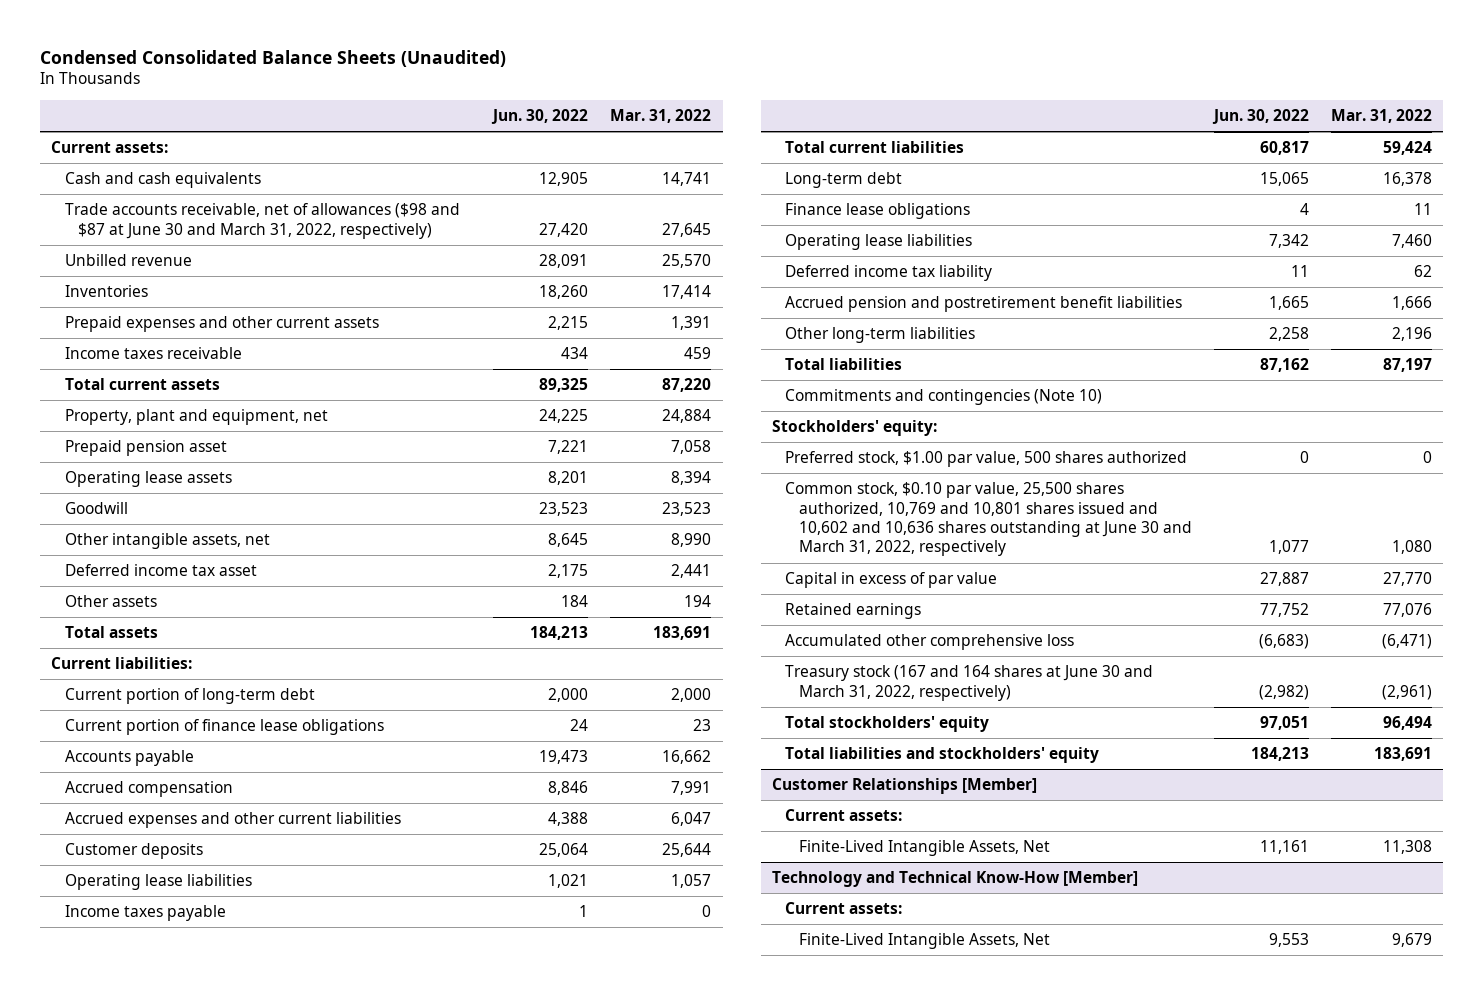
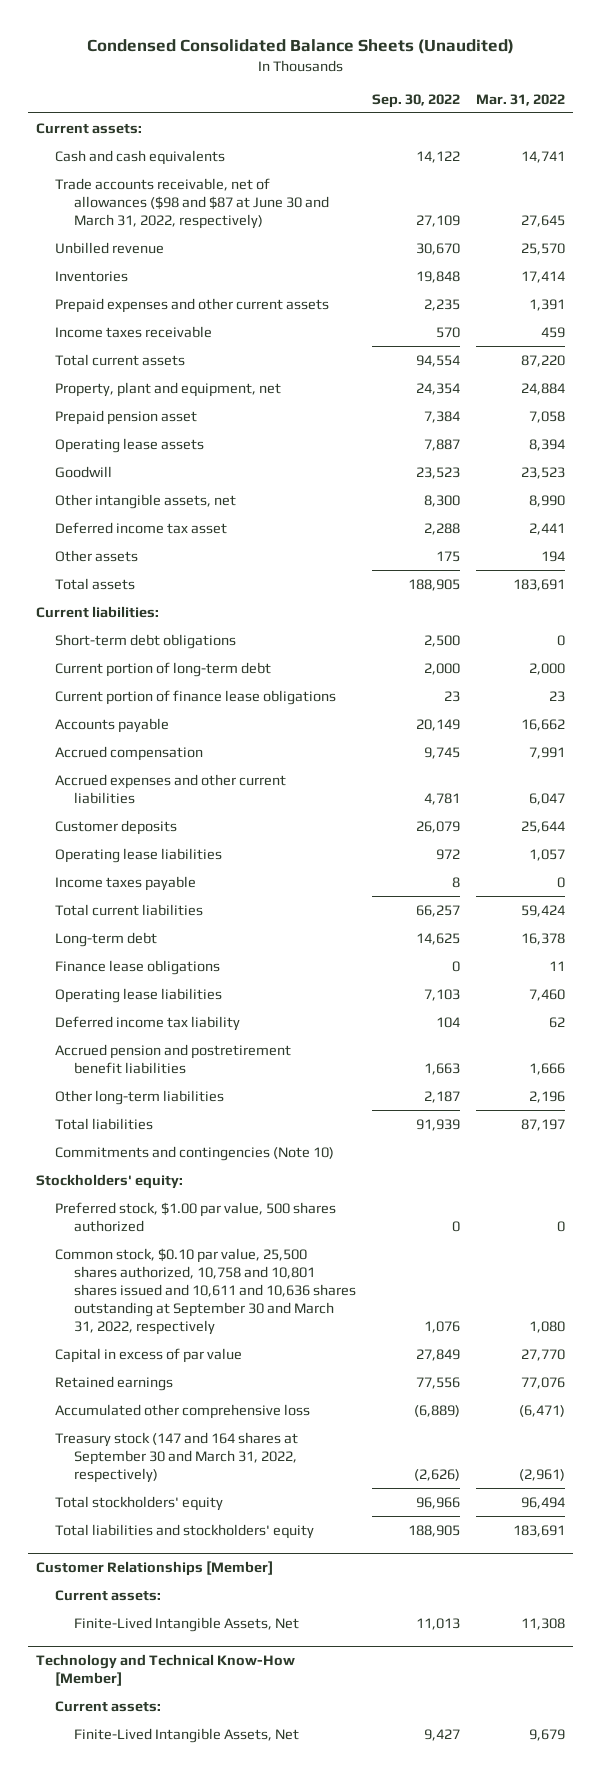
[491,108,589,124] Jun. 30, 2022 -> none
none -> [371,93,460,108] Sep. 30, 2022
none -> [54,633,236,649] Short-term debt obligations
[785,482,1192,557] Common stock, $0.10 par value, 25,500 shares authorized, 10,769 and 10,801 shares issued and 10,602 and 10,636 shares outstanding at June 30 and March 31, 2022, respectively -> [54,1247,356,1336] Common stock, $0.10 par value, 25,500 shares authorized, 10,758 and 10,801 shares issued and 10,611 and 10,636 shares outstanding at September 30 and March 31, 2022, respectively
[785,665,1154,701] Treasury stock (167 and 164 shares at June 30 and March 31, 2022, respectively) -> [54,1431,298,1483] Treasury stock (147 and 164 shares at September 30 and March 31, 2022, respectively)

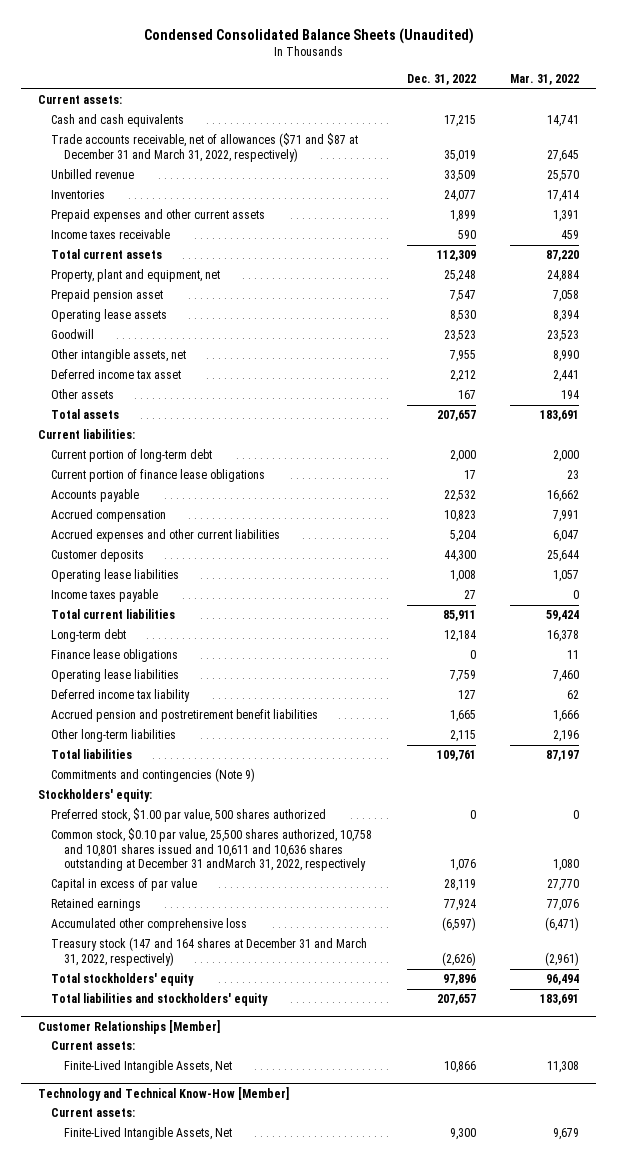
[371,93,460,108] Sep. 30, 2022 -> none
none -> [406,73,476,85] Dec. 31, 2022
[54,177,329,229] Trade accounts receivable, net of allowances ($98 and $87 at June 30 and March 31, 2022, respectively) -> [51,133,359,162] Trade accounts receivable, net of allowances ($71 and $87 at December 31 and March 31, 2022, respectively)
[54,633,236,649] Short-term debt obligations -> none
[54,1145,334,1161] Commitments and contingencies (Note 10) -> [51,768,256,783] Commitments and contingencies (Note 9)
[54,1247,356,1336] Common stock, $0.10 par value, 25,500 shares authorized, 10,758 and 10,801 shares issued and 10,611 and 10,636 shares outstanding at September 30 and March 31, 2022, respectively -> [51,828,373,871] Common stock, $0.10 par value, 25,500 shares authorized, 10,758 and 10,801 shares issued and 10,611 and 10,636 shares outstanding at December 31 andMarch 31, 2022, respectively
[54,1431,298,1483] Treasury stock (147 and 164 shares at September 30 and March 31, 2022, respectively) -> [51,937,368,966] Treasury stock (147 and 164 shares at December 31 and March 31, 2022, respectively)

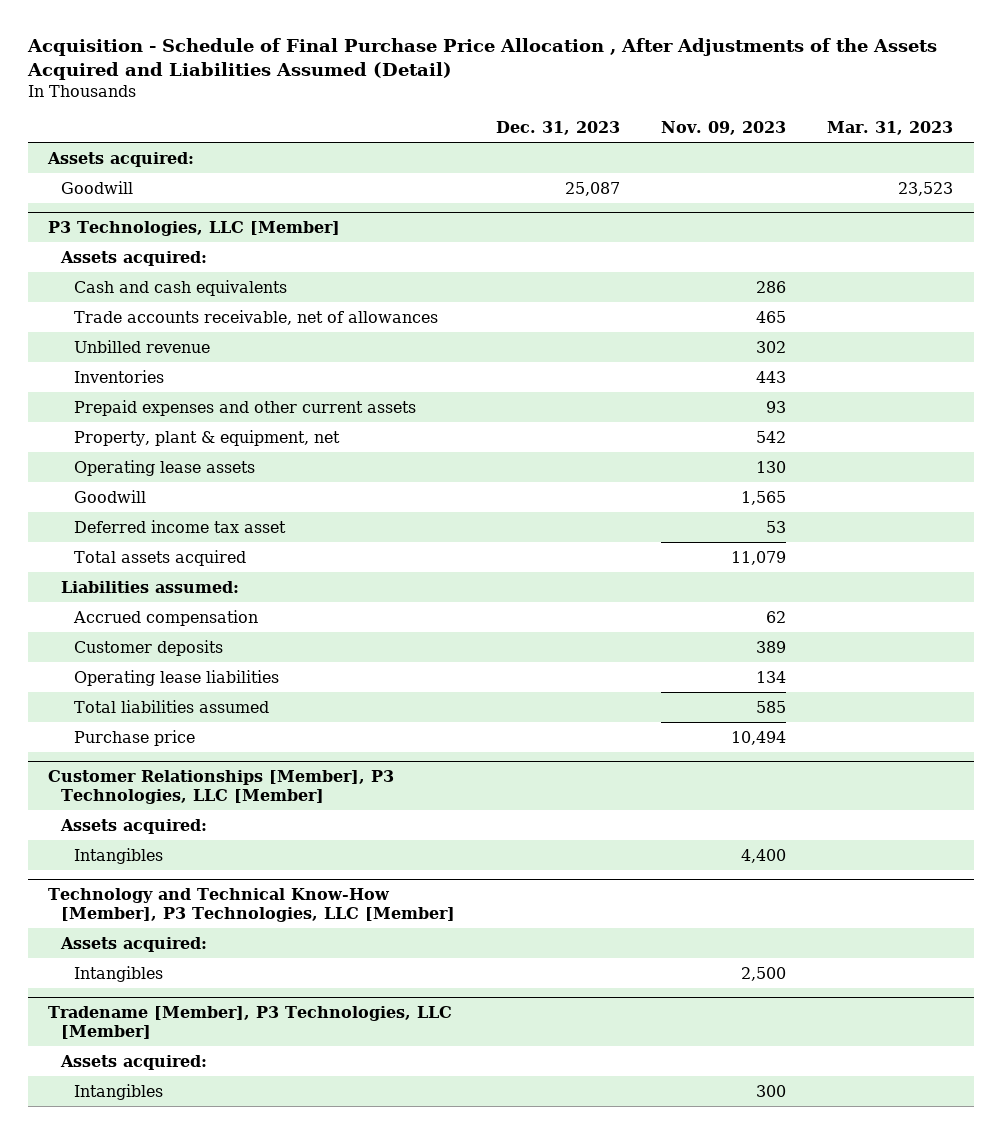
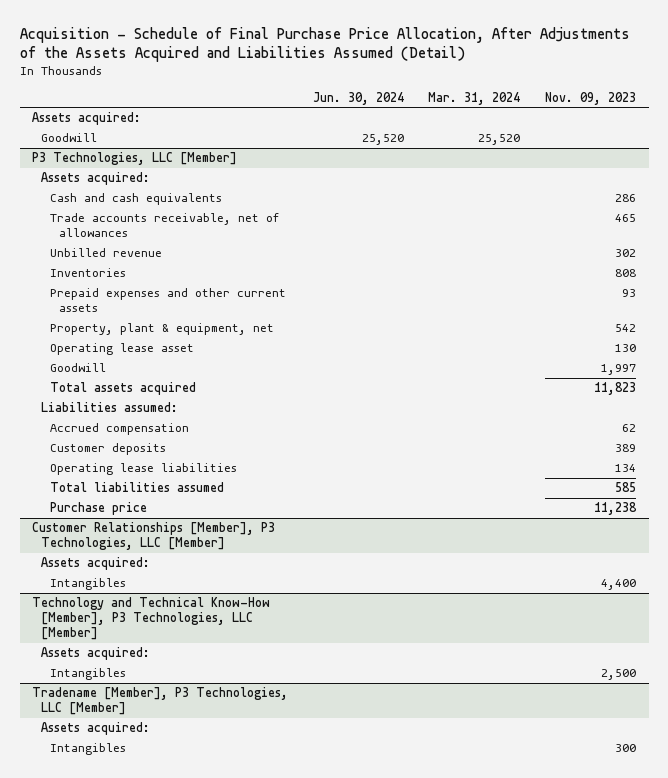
[26,37,937,81] Acquisition - Schedule of Final Purchase Price Allocation , After Adjustments of the Assets Acquired and Liabilities Assumed (Detail) -> [19,26,630,63] Acquisition - Schedule of Final Purchase Price Allocation, After Adjustments of the Assets Acquired and Liabilities Assumed (Detail)
[496,121,621,136] Dec. 31, 2023 -> none
[827,121,954,136] Mar. 31, 2023 -> none
none -> [312,91,404,105] Jun. 30, 2024
none -> [428,91,521,105] Mar. 31, 2024
[756,370,787,383] 443 -> [615,269,637,278] 808
[74,519,287,533] Deferred income tax asset -> none
[74,459,256,476] Operating lease assets -> [49,343,194,356] Operating lease asset
[741,490,787,505] 1,565 -> [601,364,637,376] 1,997
[731,550,787,565] 11,079 -> [594,382,637,396] 11,823
[731,730,787,745] 10,494 -> [594,502,638,516] 11,238

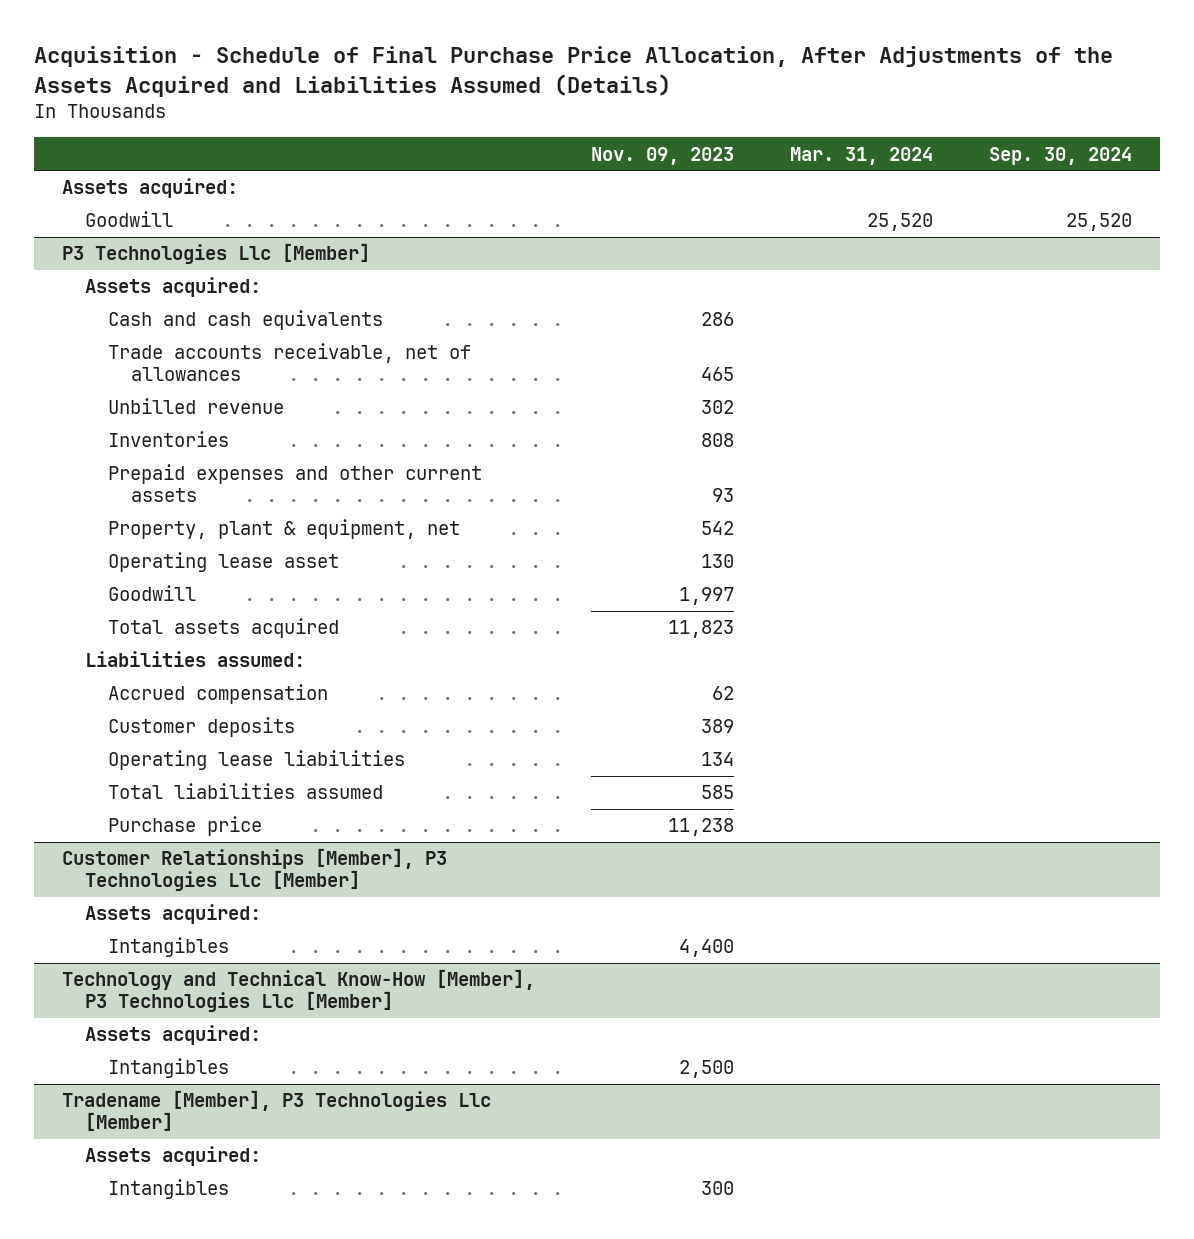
[19,26,630,63] Acquisition - Schedule of Final Purchase Price Allocation, After Adjustments of the Assets Acquired and Liabilities Assumed (Detail) -> [33,46,1113,97] Acquisition - Schedule of Final Purchase Price Allocation, After Adjustments of the Assets Acquired and Liabilities Assumed (Details)
[312,91,404,105] Jun. 30, 2024 -> none
none -> [989,146,1133,165] Sep. 30, 2024
[31,152,237,166] P3 Technologies, LLC [Member] -> [61,243,370,265] P3 Technologies Llc [Member]
[31,522,275,551] Customer Relationships [Member], P3 Technologies, LLC [Member] -> [61,848,447,892] Customer Relationships [Member], P3 Technologies Llc [Member]
[31,597,270,641] Technology and Technical Know-How [Member], P3 Technologies, LLC [Member] -> [61,969,535,1013] Technology and Technical Know-How [Member], P3 Technologies Llc [Member]
[31,687,288,716] Tradename [Member], P3 Technologies, LLC [Member] -> [61,1090,491,1132] Tradename [Member], P3 Technologies Llc [Member]

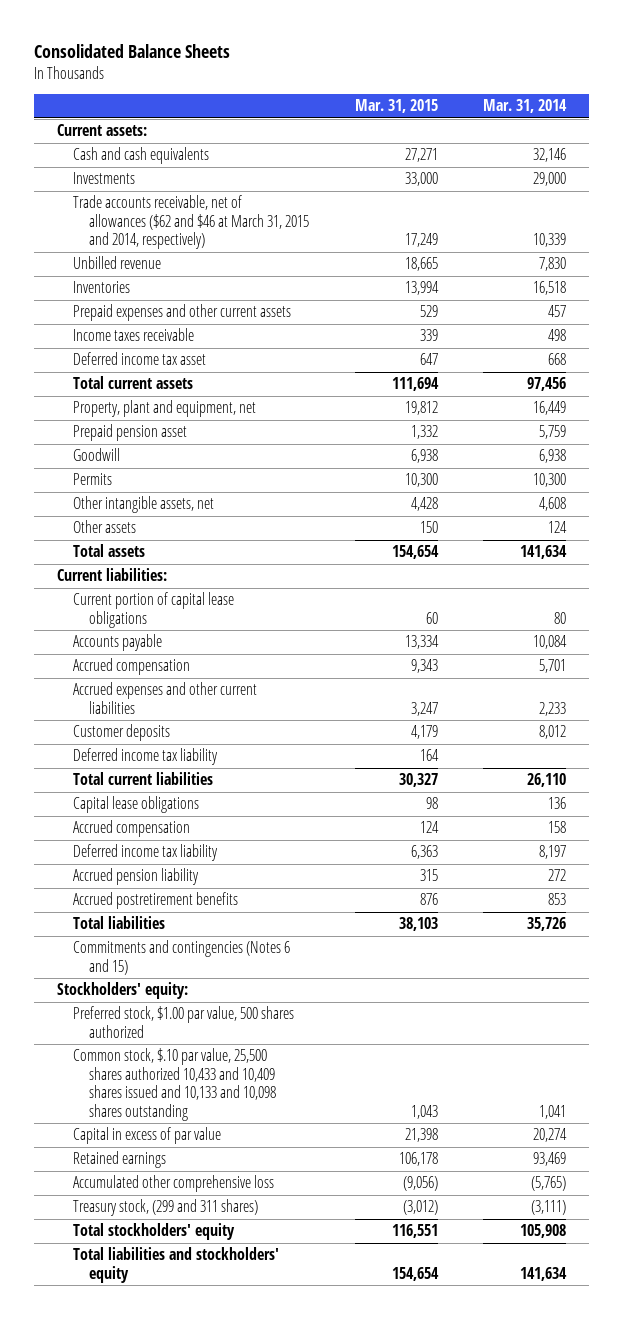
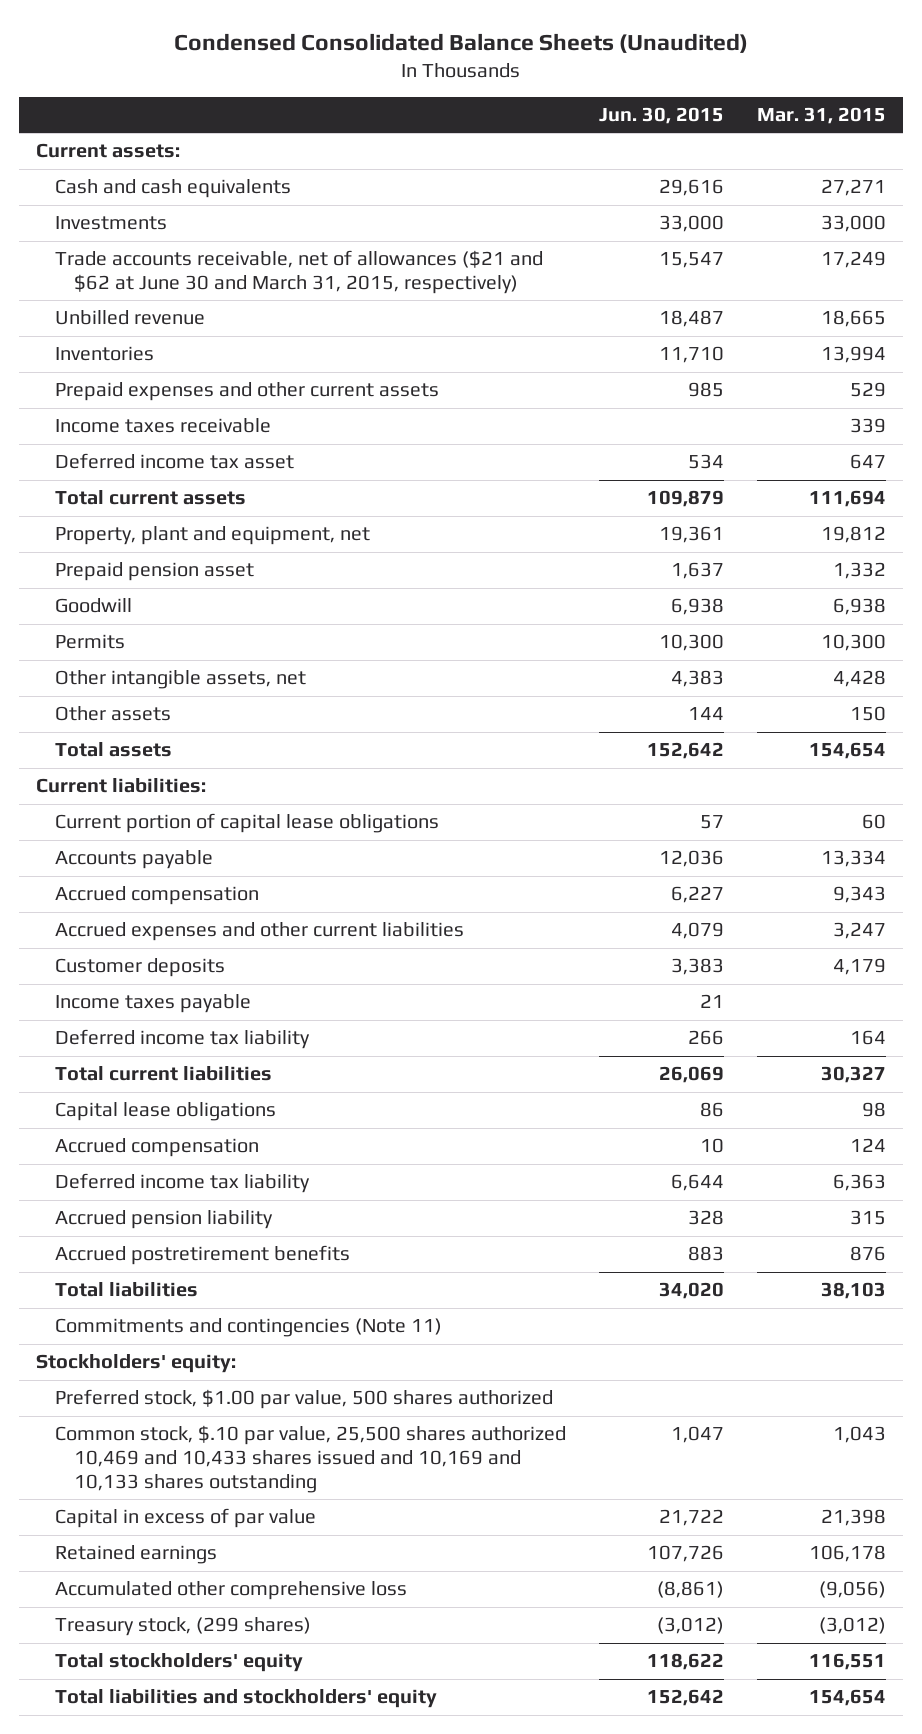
[34,44,231,59] Consolidated Balance Sheets -> [174,32,749,53] Condensed Consolidated Balance Sheets (Unaudited)
[483,99,568,114] Mar. 31, 2014 -> none
none -> [599,106,725,124] Jun. 30, 2015
[72,195,309,250] Trade accounts receivable, net of allowances ($62 and $46 at March 31, 2015 and 2014, respectively) -> [55,250,544,295] Trade accounts receivable, net of allowances ($21 and $62 at June 30 and March 31, 2015, respectively)
none -> [55,994,252,1014] Income taxes payable
[72,940,290,975] Commitments and contingencies (Notes 6 and 15) -> [55,1318,443,1338] Commitments and contingencies (Note 11)
[72,1048,276,1122] Common stock, $.10 par value, 25,500 shares authorized 10,433 and 10,409 shares issued and 10,133 and 10,098 shares outstanding -> [55,1425,567,1493] Common stock, $.10 par value, 25,500 shares authorized 10,469 and 10,433 shares issued and 10,169 and 10,133 shares outstanding
[72,1199,258,1217] Treasury stock, (299 and 311 shares) -> [55,1617,312,1637] Treasury stock, (299 shares)

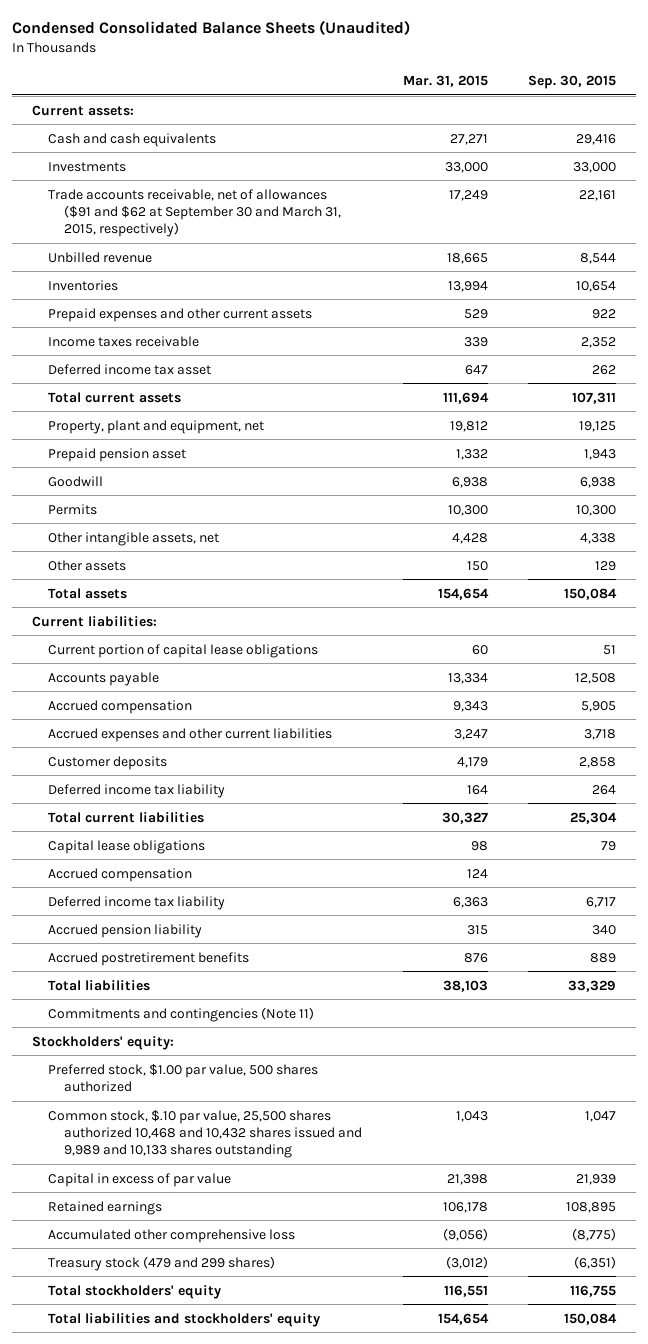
[599,106,725,124] Jun. 30, 2015 -> none
none -> [528,75,617,90] Sep. 30, 2015
[55,250,544,295] Trade accounts receivable, net of allowances ($21 and $62 at June 30 and March 31, 2015, respectively) -> [47,188,342,238] Trade accounts receivable, net of allowances ($91 and $62 at September 30 and March 31, 2015, respectively)
[55,994,252,1014] Income taxes payable -> none
[55,1425,567,1493] Common stock, $.10 par value, 25,500 shares authorized 10,469 and 10,433 shares issued and 10,169 and 10,133 shares outstanding -> [47,1109,363,1159] Common stock, $.10 par value, 25,500 shares authorized 10,468 and 10,432 shares issued and 9,989 and 10,133 shares outstanding
[55,1617,312,1637] Treasury stock, (299 shares) -> [47,1255,275,1271] Treasury stock (479 and 299 shares)

